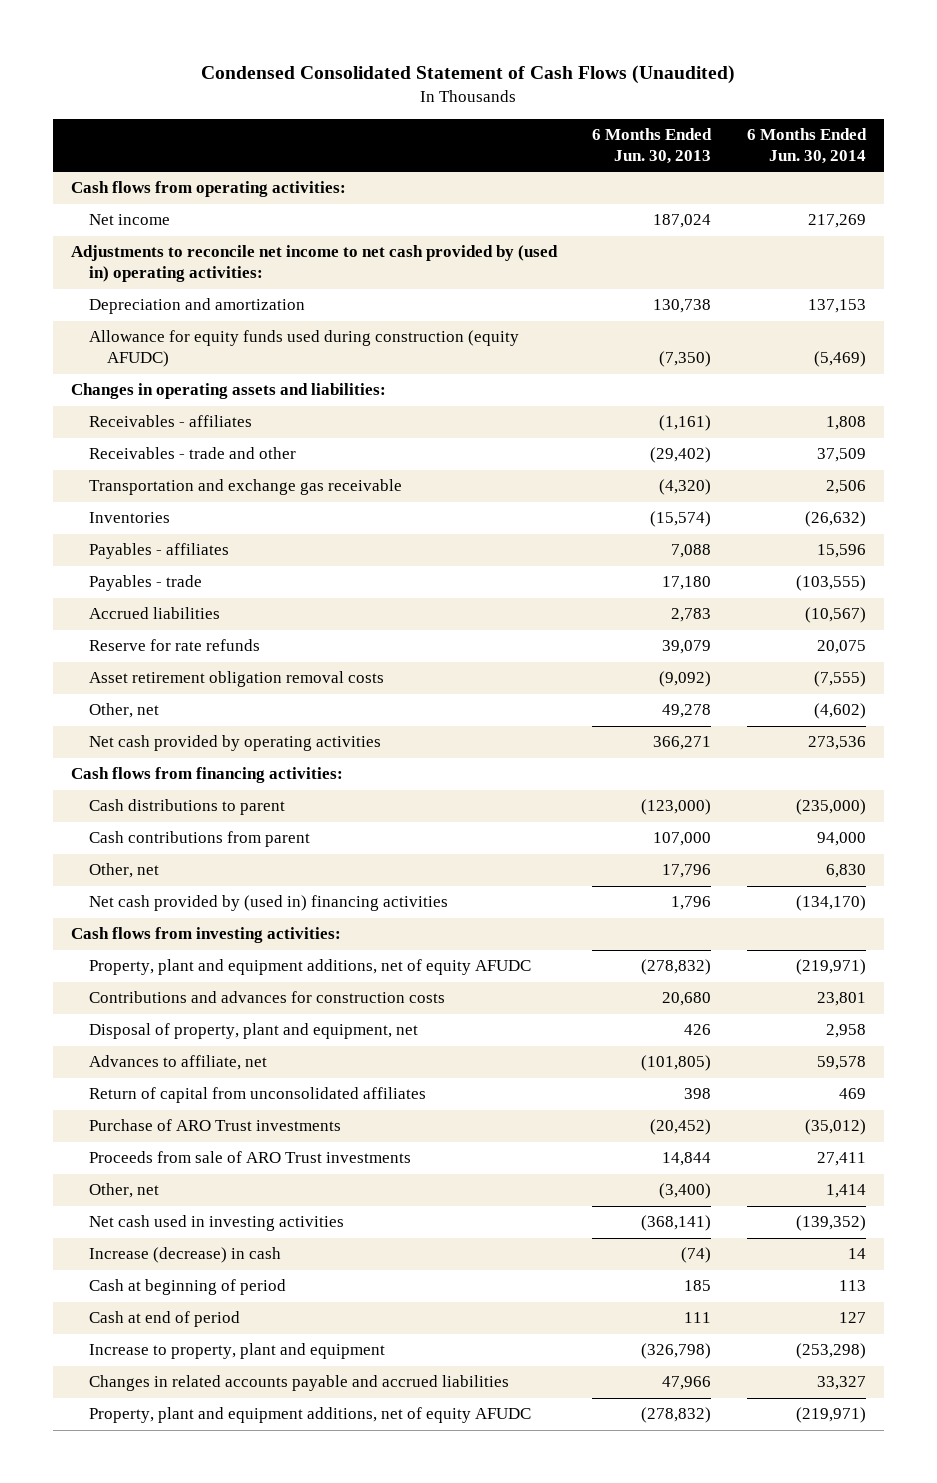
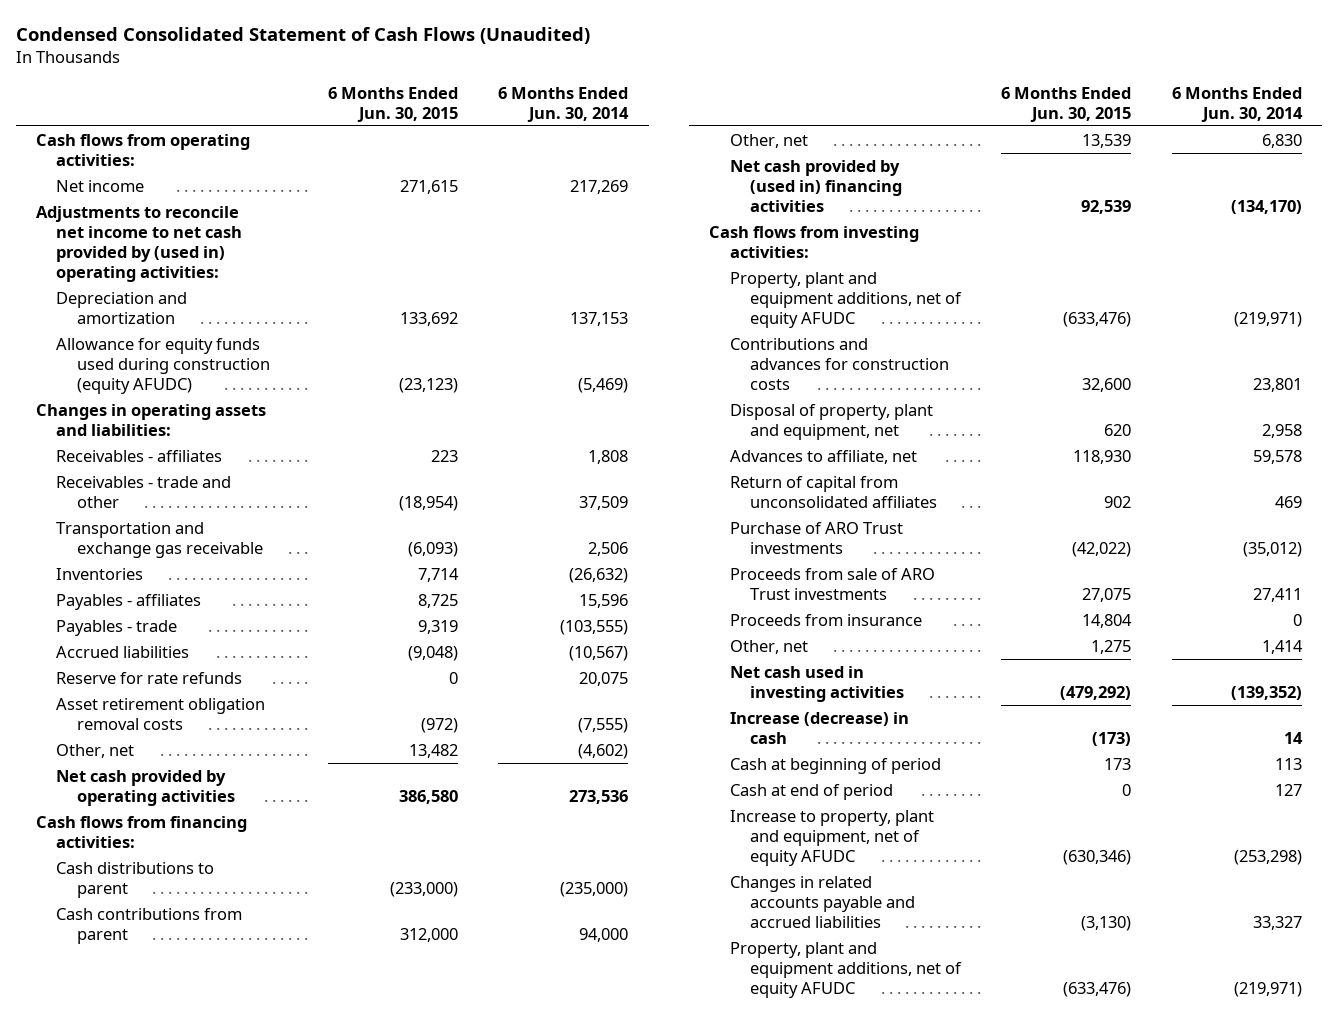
[592,128,713,164] 6 Months Ended Jun. 30, 2013 -> none
none -> [327,86,458,122] 6 Months Ended Jun. 30, 2015
none -> [729,614,922,627] Proceeds from insurance
[89,1343,386,1360] Increase to property, plant and equipment -> [729,810,934,866] Increase to property, plant and equipment, net of equity AFUDC

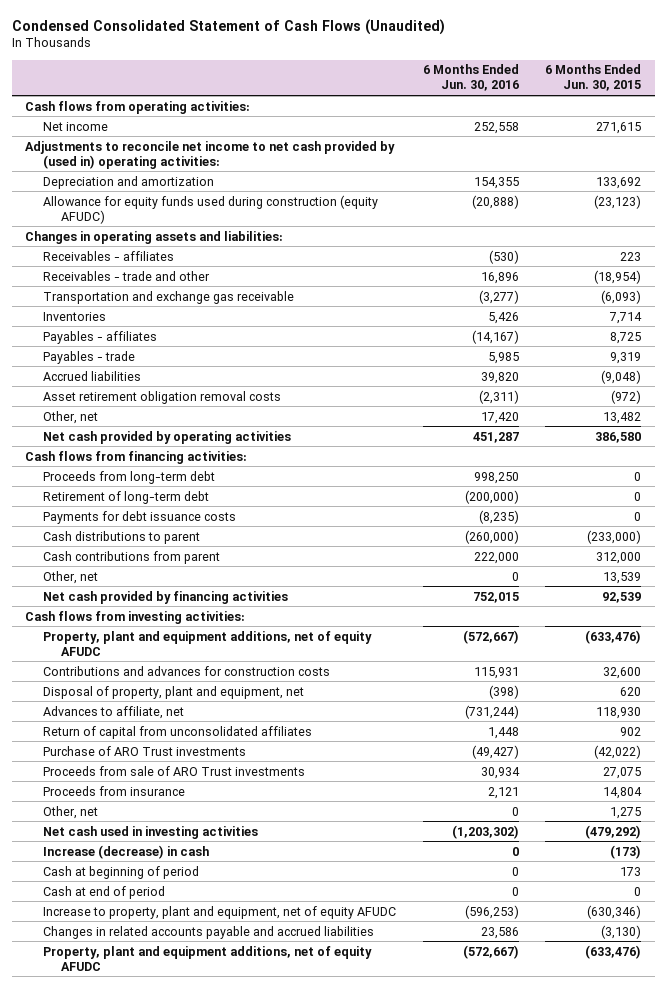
[498,86,630,122] 6 Months Ended Jun. 30, 2014 -> none
none -> [422,64,519,92] 6 Months Ended Jun. 30, 2016
[56,672,243,685] Reserve for rate refunds -> none
none -> [43,470,216,484] Proceeds from long-term debt
none -> [43,490,210,504] Retirement of long-term debt
none -> [43,510,237,524] Payments for debt issuance costs
[729,160,902,212] Net cash provided by (used in) financing activities -> [43,590,289,604] Net cash provided by financing activities

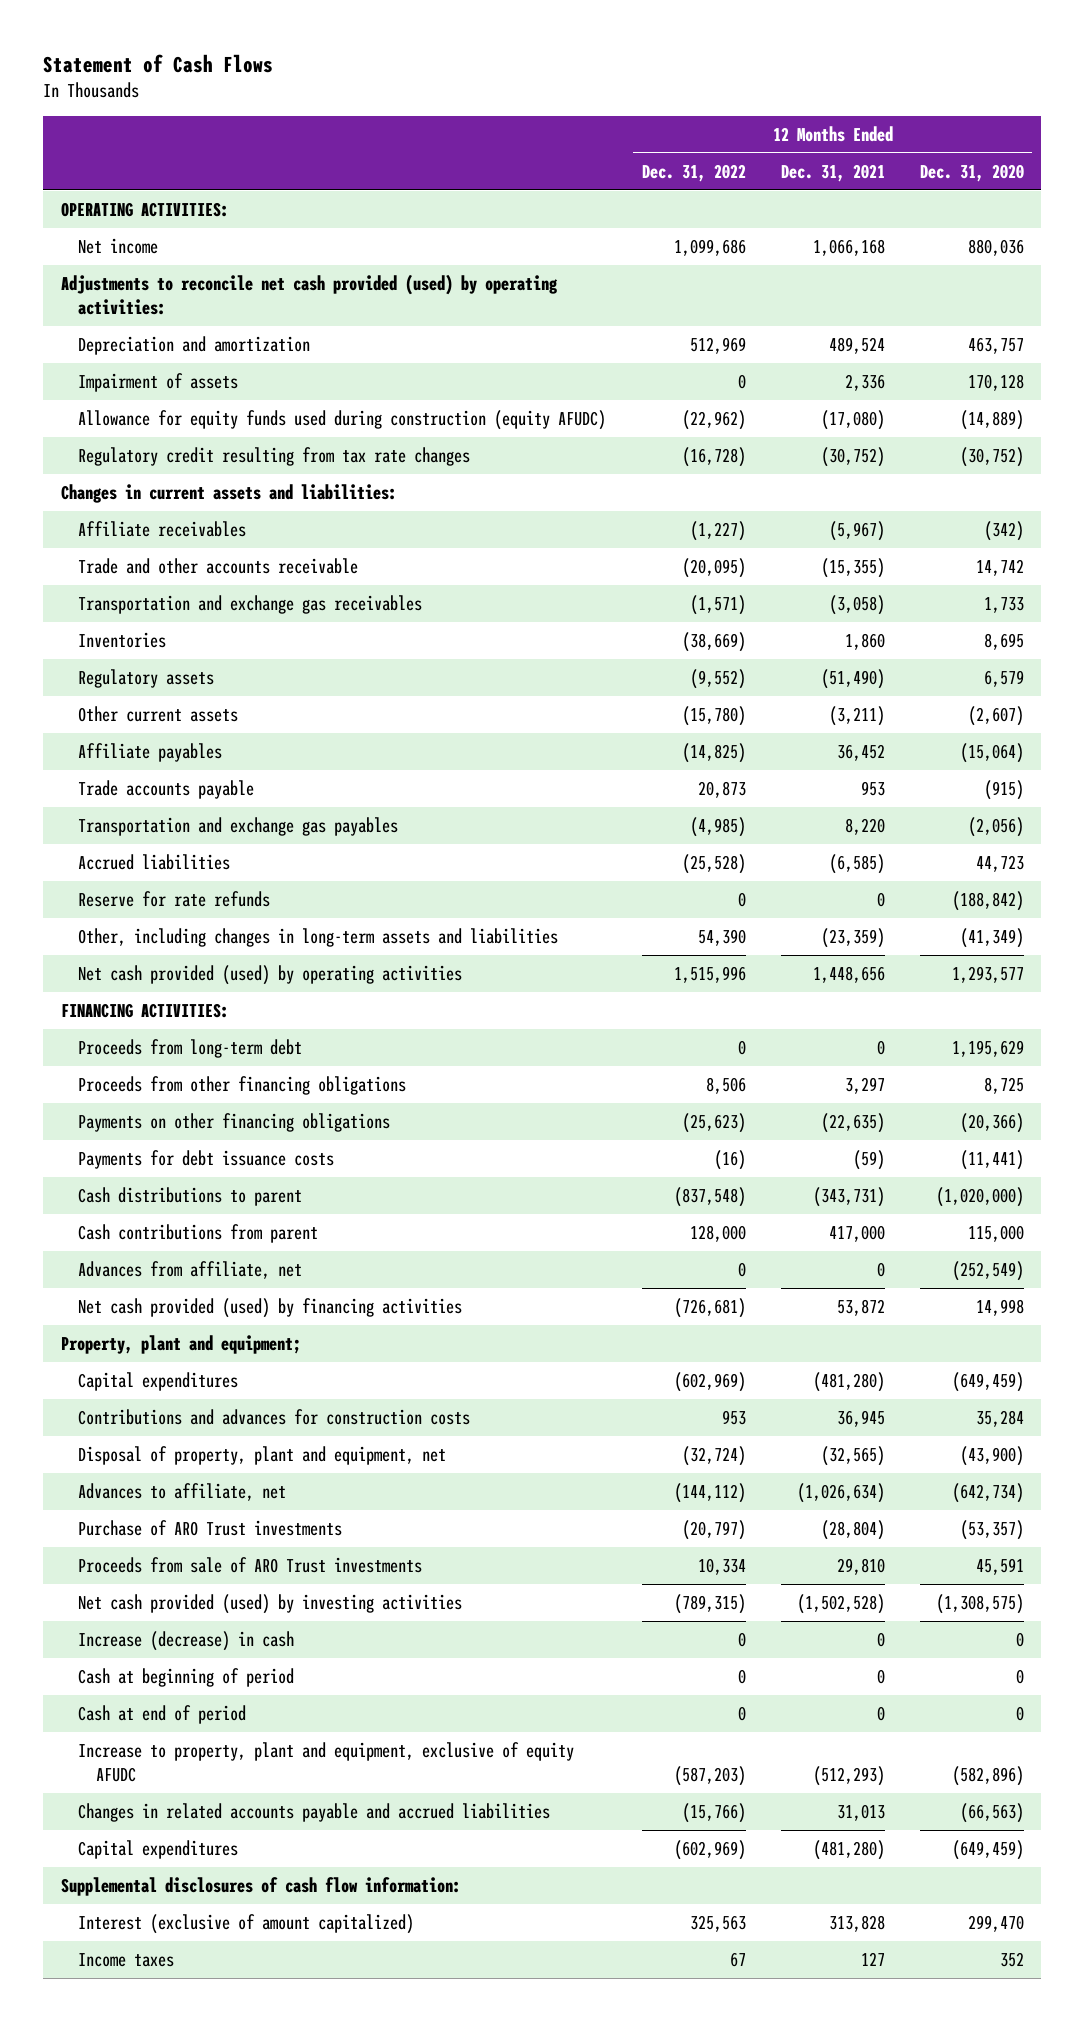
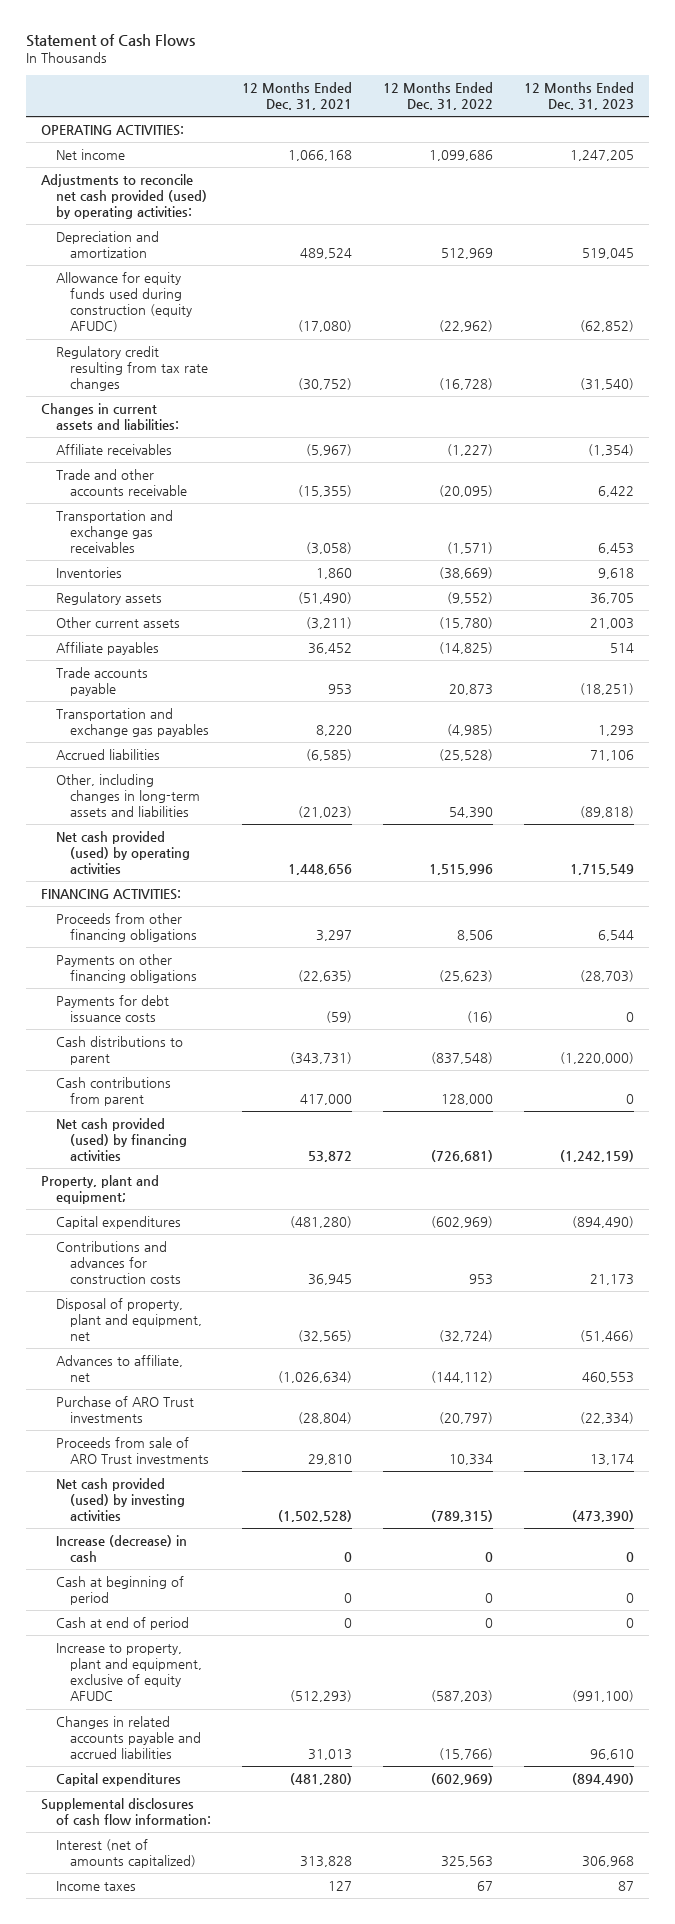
[919,163,1024,182] Dec. 31, 2020 -> none
none -> [523,81,634,110] 12 Months Ended Dec. 31, 2023
[78,372,239,392] Impairment of assets -> none
[78,890,271,907] Reserve for rate refunds -> none
[820,927,885,948] (23,359) -> [297,806,352,819] (21,023)
[78,1038,303,1058] Proceeds from long-term debt -> none
[78,1260,303,1279] Advances from affiliate, net -> none
[78,1913,415,1934] Interest (exclusive of amount capitalized) -> [55,1839,197,1869] Interest (net of amounts capitalized)

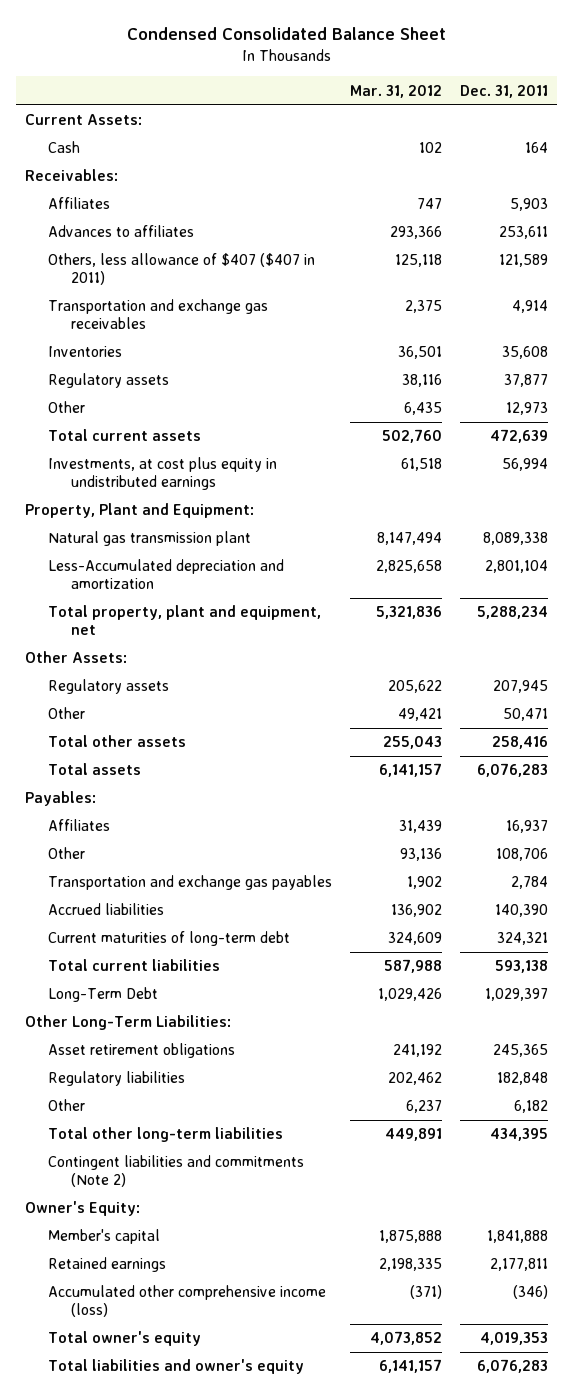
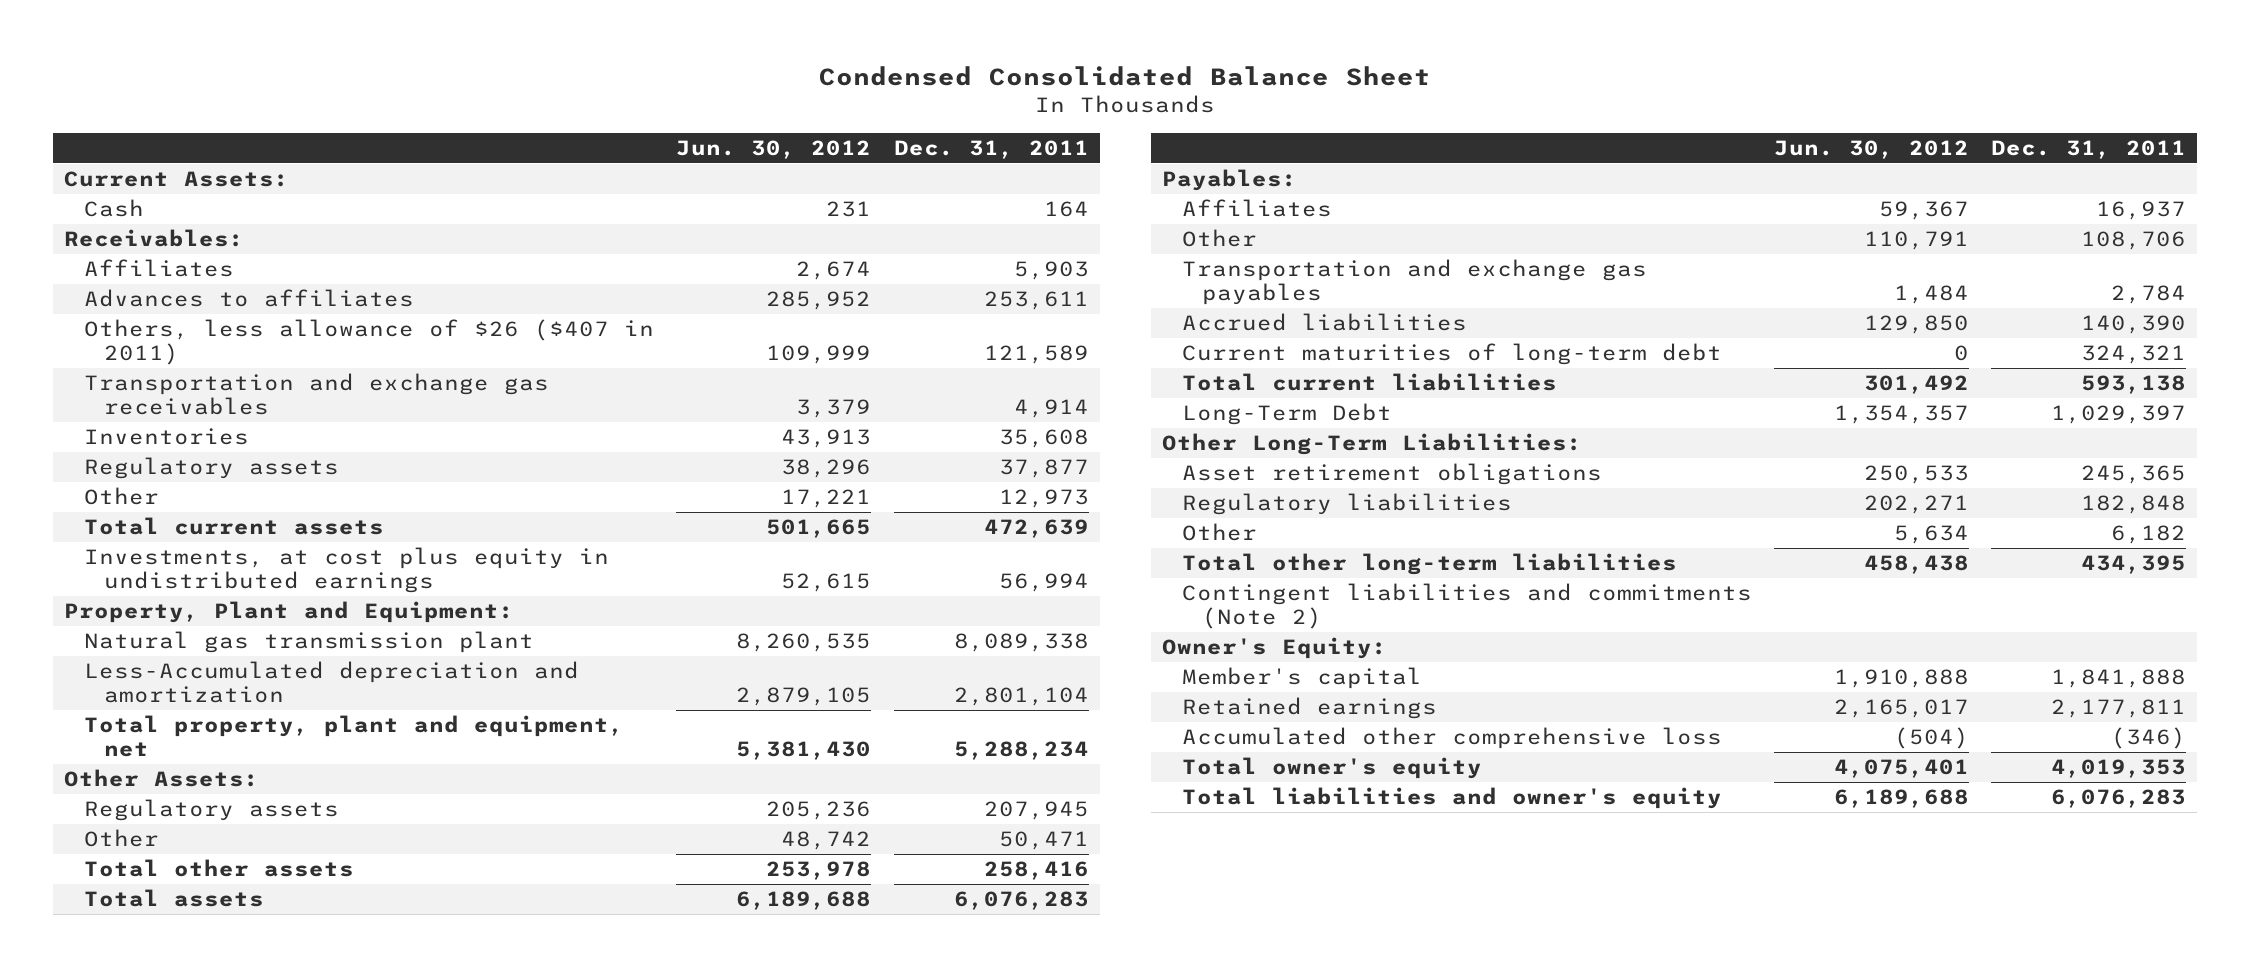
[350,84,443,98] Mar. 31, 2012 -> none
none -> [676,139,872,159] Jun. 30, 2012
[48,253,316,286] Others, less allowance of $407 ($407 in 2011) -> [84,319,655,365] Others, less allowance of $26 ($407 in 2011)
[48,1285,327,1318] Accumulated other comprehensive income (loss) -> [1181,727,1722,750] Accumulated other comprehensive loss

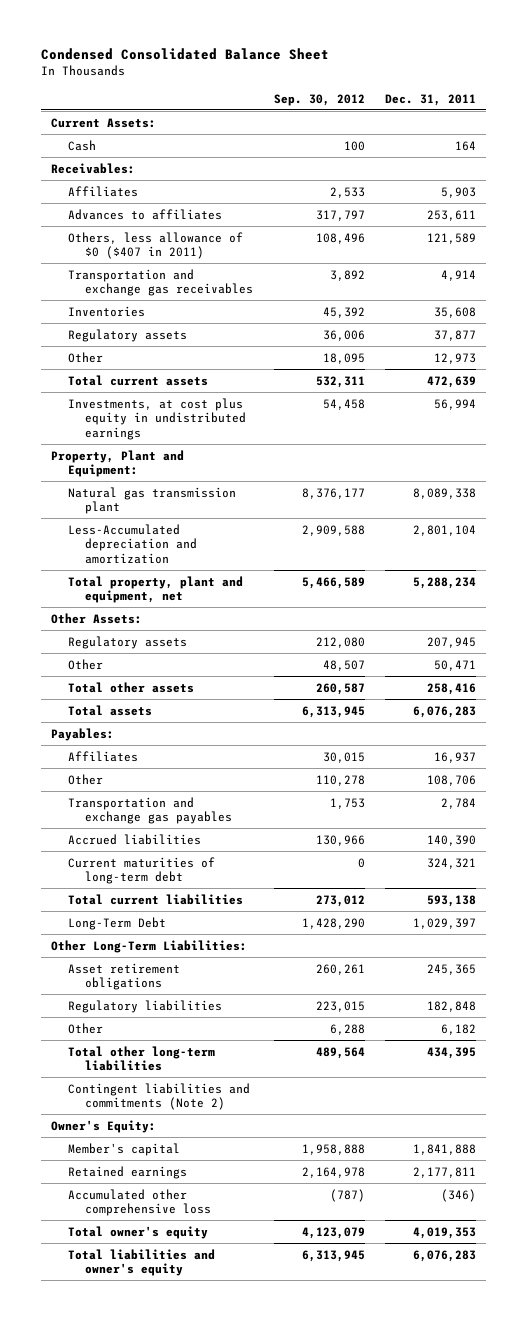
[676,139,872,159] Jun. 30, 2012 -> none
none -> [273,93,365,106] Sep. 30, 2012
[84,319,655,365] Others, less allowance of $26 ($407 in 2011) -> [68,231,244,260] Others, less allowance of $0 ($407 in 2011)

